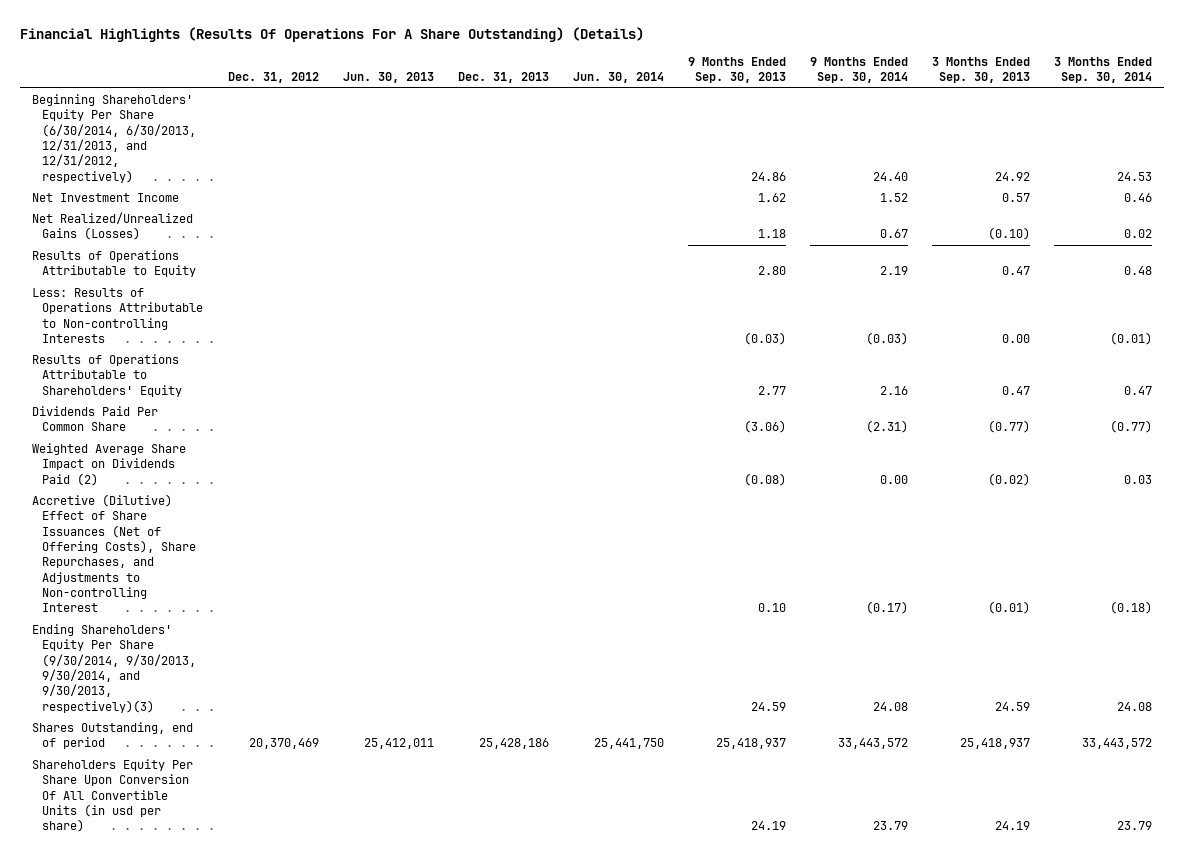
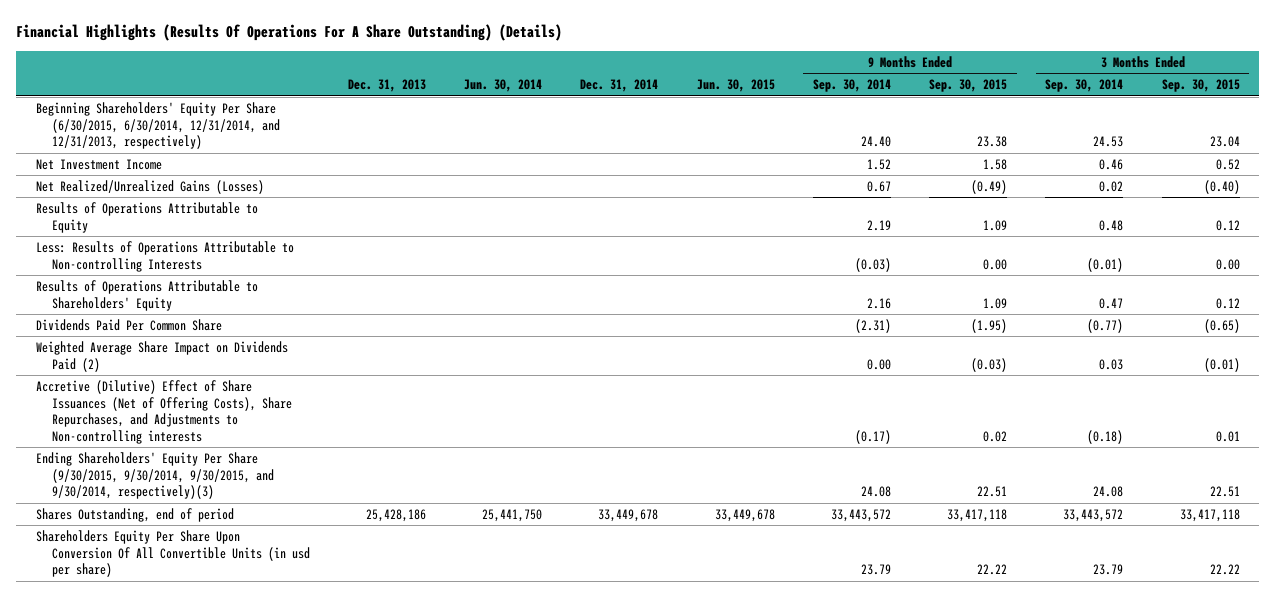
[227,72,319,84] Dec. 31, 2012 -> none
[342,72,434,84] Jun. 30, 2013 -> none
[687,56,786,84] 9 Months Ended Sep. 30, 2013 -> none
[931,56,1030,84] 3 Months Ended Sep. 30, 2013 -> none
none -> [580,79,659,93] Dec. 31, 2014
none -> [696,79,775,93] Jun. 30, 2015
none -> [929,79,1008,93] Sep. 30, 2015
none -> [1161,79,1240,93] Sep. 30, 2015
[31,94,197,183] Beginning Shareholders' Equity Per Share (6/30/2014, 6/30/2013, 12/31/2013, and 12/31/2012, respectively) -> [35,101,280,150] Beginning Shareholders' Equity Per Share (6/30/2015, 6/30/2014, 12/31/2014, and 12/31/2013, respectively)
[31,494,197,613] Accretive (Dilutive) Effect of Share Issuances (Net of Offering Costs), Share Repurchases, and Adjustments to Non-controlling Interest -> [35,379,292,444] Accretive (Dilutive) Effect of Share Issuances (Net of Offering Costs), Share Repurchases, and Adjustments to Non-controlling interests
[31,624,197,713] Ending Shareholders' Equity Per Share (9/30/2014, 9/30/2013, 9/30/2014, and 9/30/2013, respectively)(3) -> [35,451,274,500] Ending Shareholders' Equity Per Share (9/30/2015, 9/30/2014, 9/30/2015, and 9/30/2014, respectively)(3)

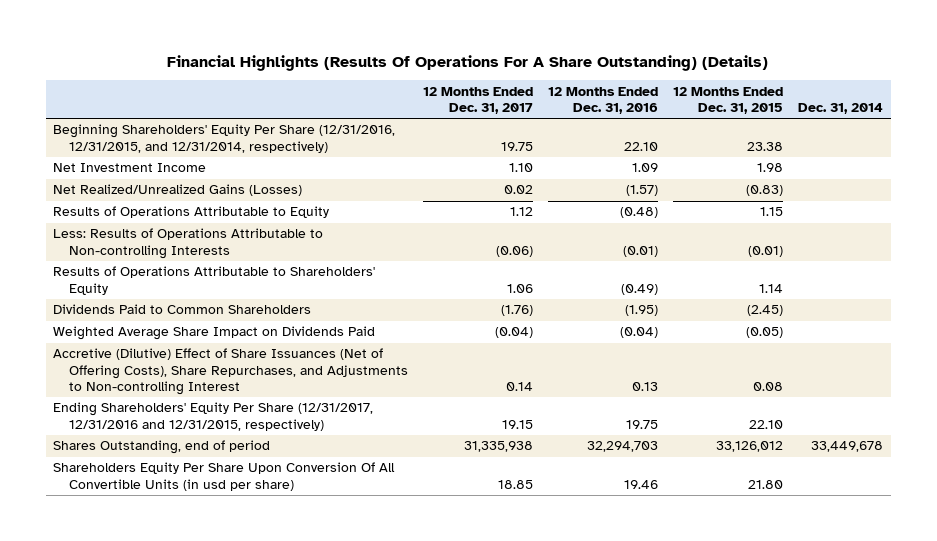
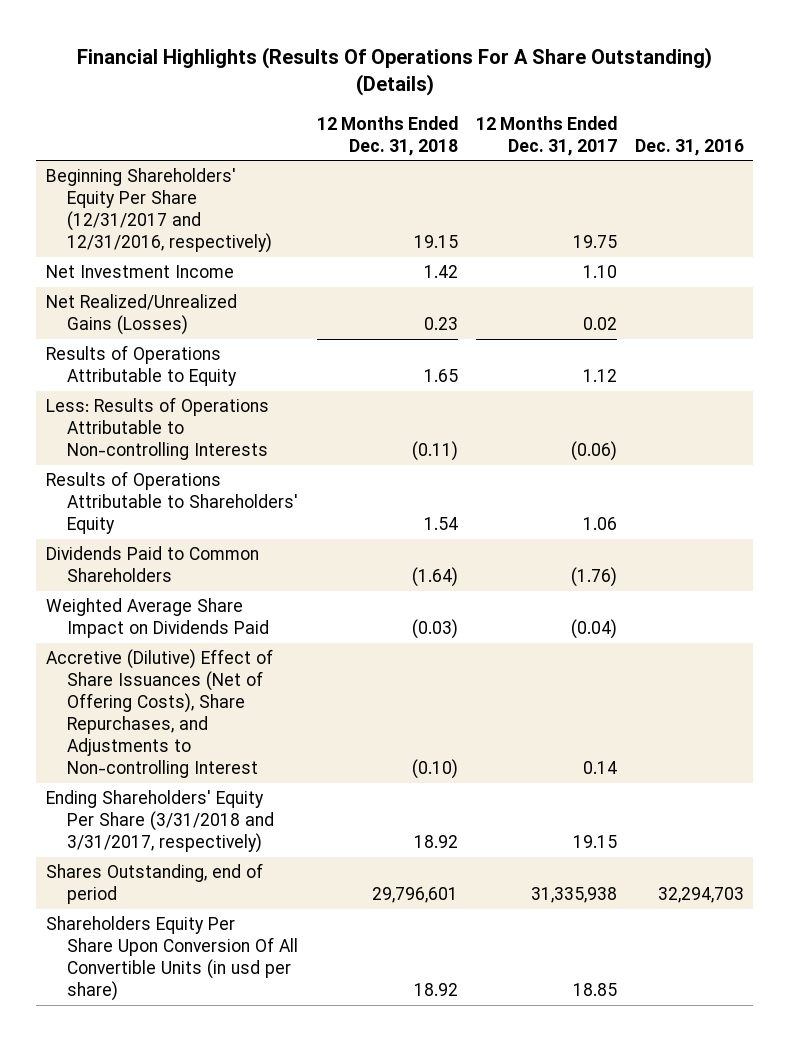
[548,86,659,114] 12 Months Ended Dec. 31, 2016 -> none
[673,86,784,114] 12 Months Ended Dec. 31, 2015 -> none
[798,102,884,114] Dec. 31, 2014 -> none
none -> [316,115,458,156] 12 Months Ended Dec. 31, 2018
none -> [635,138,745,156] Dec. 31, 2016
[53,124,396,153] Beginning Shareholders' Equity Per Share (12/31/2016, 12/31/2015, and 12/31/2014, respectively) -> [45,168,273,254] Beginning Shareholders' Equity Per Share (12/31/2017 and 12/31/2016, respectively)
[53,402,374,431] Ending Shareholders' Equity Per Share (12/31/2017, 12/31/2016 and 12/31/2015, respectively) -> [45,790,275,854] Ending Shareholders' Equity Per Share (3/31/2018 and 3/31/2017, respectively)

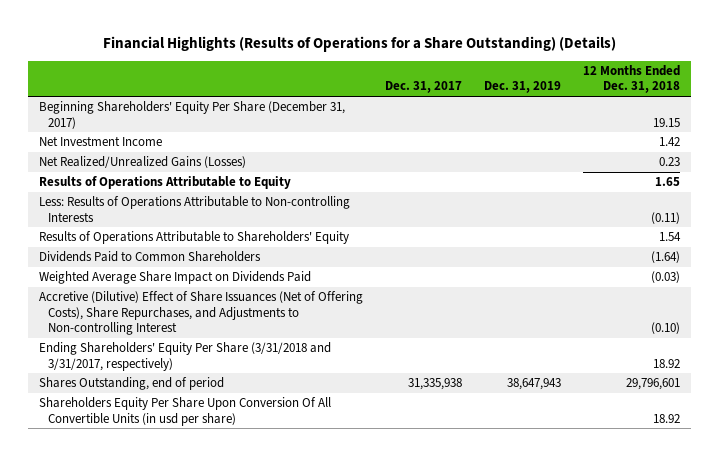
[76,46,712,96] Financial Highlights (Results Of Operations For A Share Outstanding) (Details) -> [102,35,616,52] Financial Highlights (Results of Operations for a Share Outstanding) (Details)
[476,115,618,156] 12 Months Ended Dec. 31, 2017 -> none
[635,138,745,156] Dec. 31, 2016 -> none
none -> [385,81,463,94] Dec. 31, 2017
none -> [484,81,562,94] Dec. 31, 2019
[45,168,273,254] Beginning Shareholders' Equity Per Share (12/31/2017 and 12/31/2016, respectively) -> [38,101,345,129] Beginning Shareholders' Equity Per Share (December 31, 2017)

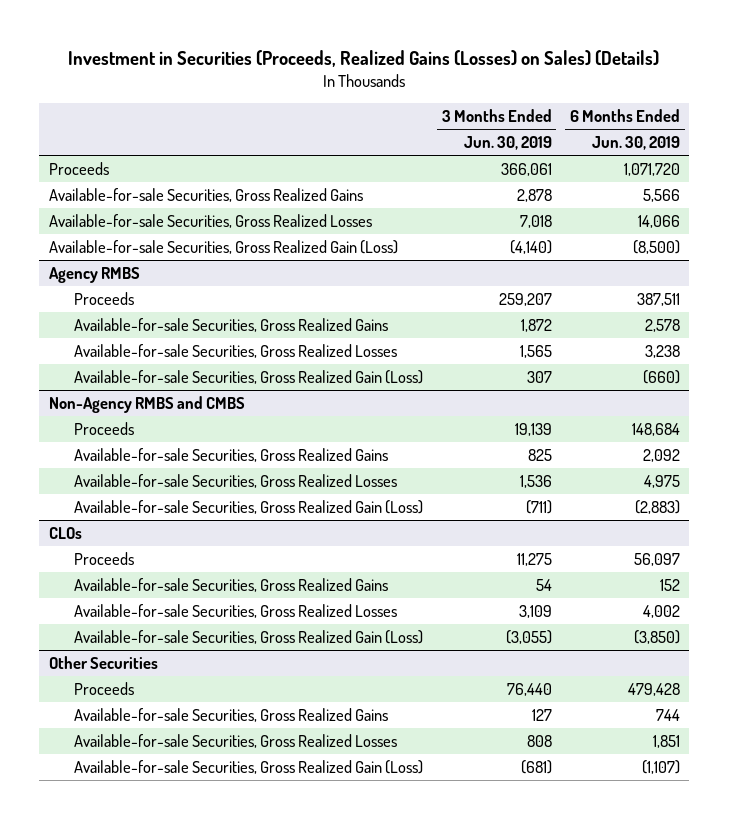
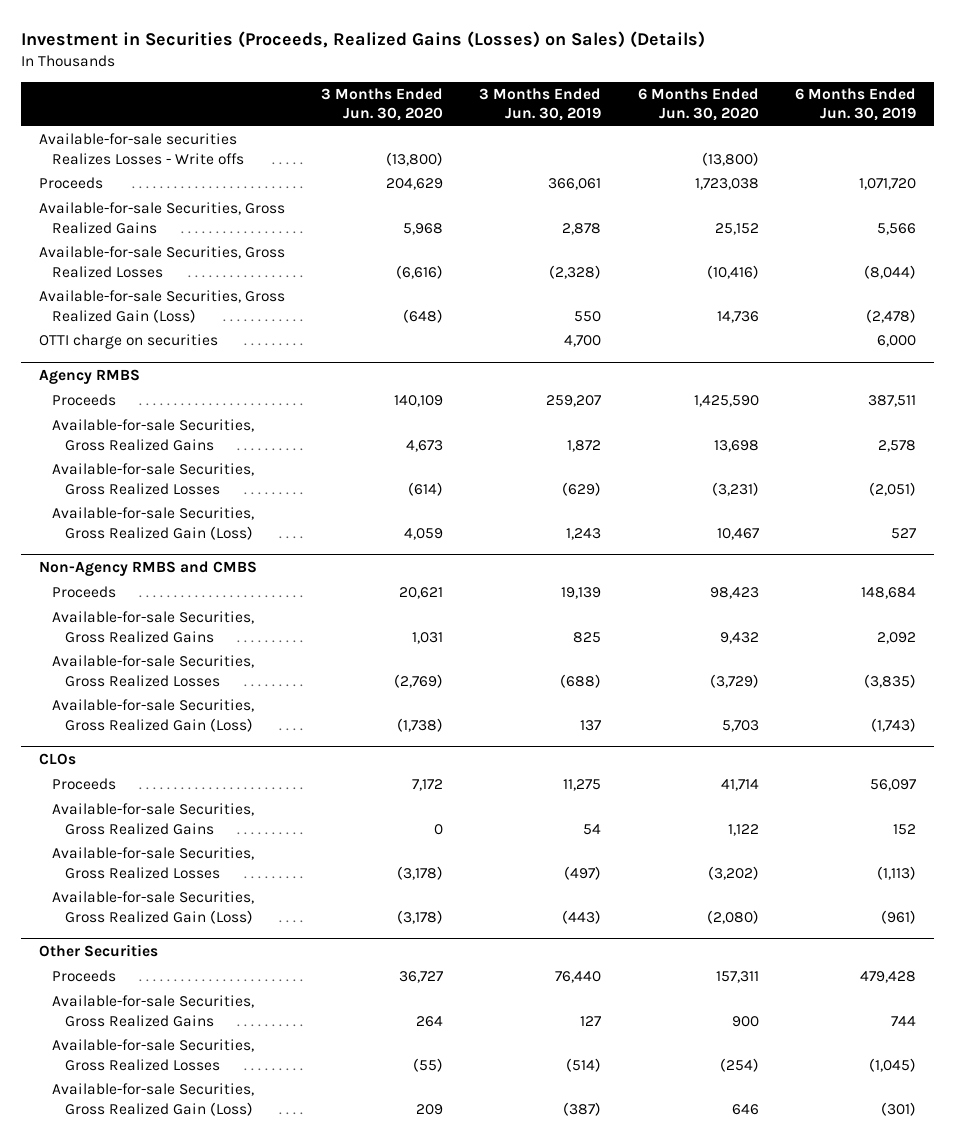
none -> [321,88,444,122] 3 Months Ended Jun. 30, 2020
none -> [637,88,759,122] 6 Months Ended Jun. 30, 2020
none -> [38,133,244,165] Available-for-sale securities Realizes Losses - Write offs
[519,215,552,229] 7,018 -> [549,264,602,279] (2,328)
[637,215,680,229] 14,066 -> [864,264,917,279] (8,044)
[509,240,552,255] (4,140) -> [574,310,602,322] 550
[632,240,680,255] (8,500) -> [866,308,917,323] (2,478)
none -> [38,334,218,350] OTTI charge on securities
[519,345,552,359] 1,565 -> [562,481,602,496] (629)
[644,345,680,359] 3,238 -> [869,481,917,496] (2,051)
[526,371,552,384] 307 -> [566,527,602,540] 1,243
[642,370,680,385] (660) -> [891,527,917,539] 527
[519,475,552,489] 1,536 -> [560,673,602,688] (688)
[643,475,680,489] 4,975 -> [864,673,917,688] (3,835)
[525,500,552,515] (711) -> [580,719,602,731] 137
[634,500,680,515] (2,883) -> [871,717,917,732] (1,743)
[518,605,552,619] 3,109 -> [564,865,602,880] (497)
[642,605,680,619] 4,002 -> [877,865,917,880] (1,113)
[505,630,552,645] (3,055) -> [562,909,602,924] (443)
[633,630,680,645] (3,850) -> [881,909,917,924] (961)
[526,735,552,748] 808 -> [566,1057,602,1072] (514)
[652,735,680,749] 1,851 -> [869,1057,917,1072] (1,045)
[520,760,552,775] (681) -> [563,1101,602,1116] (387)
[641,760,680,775] (1,107) -> [881,1101,917,1116] (301)

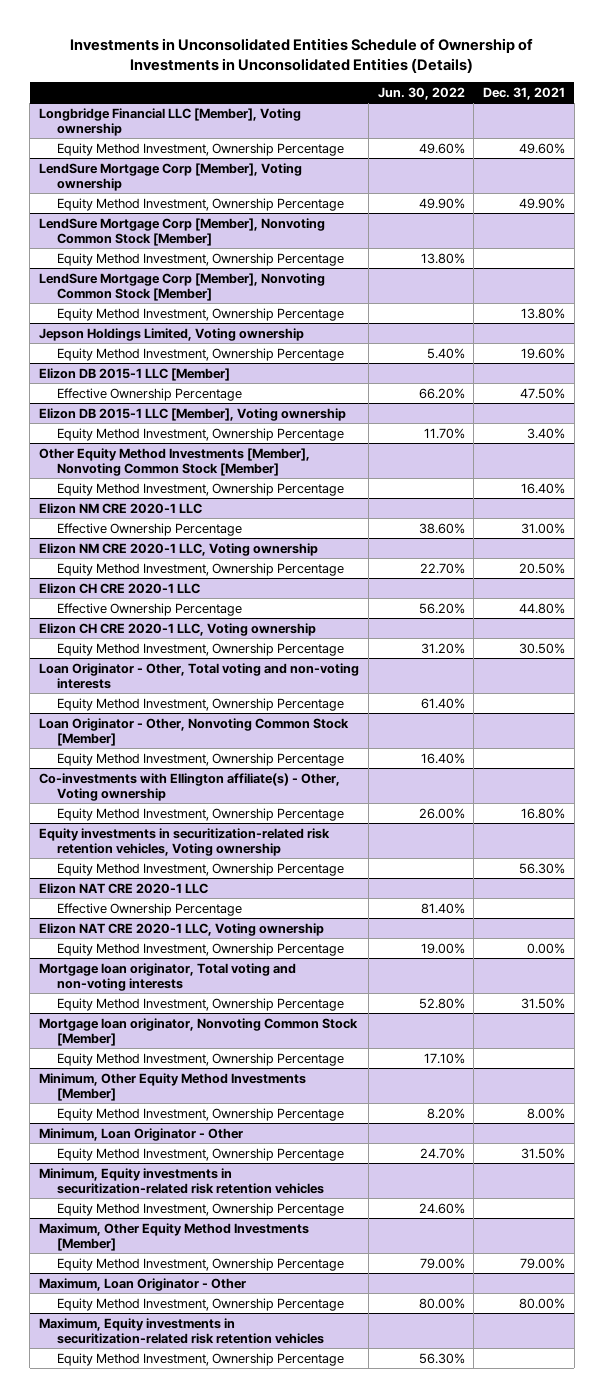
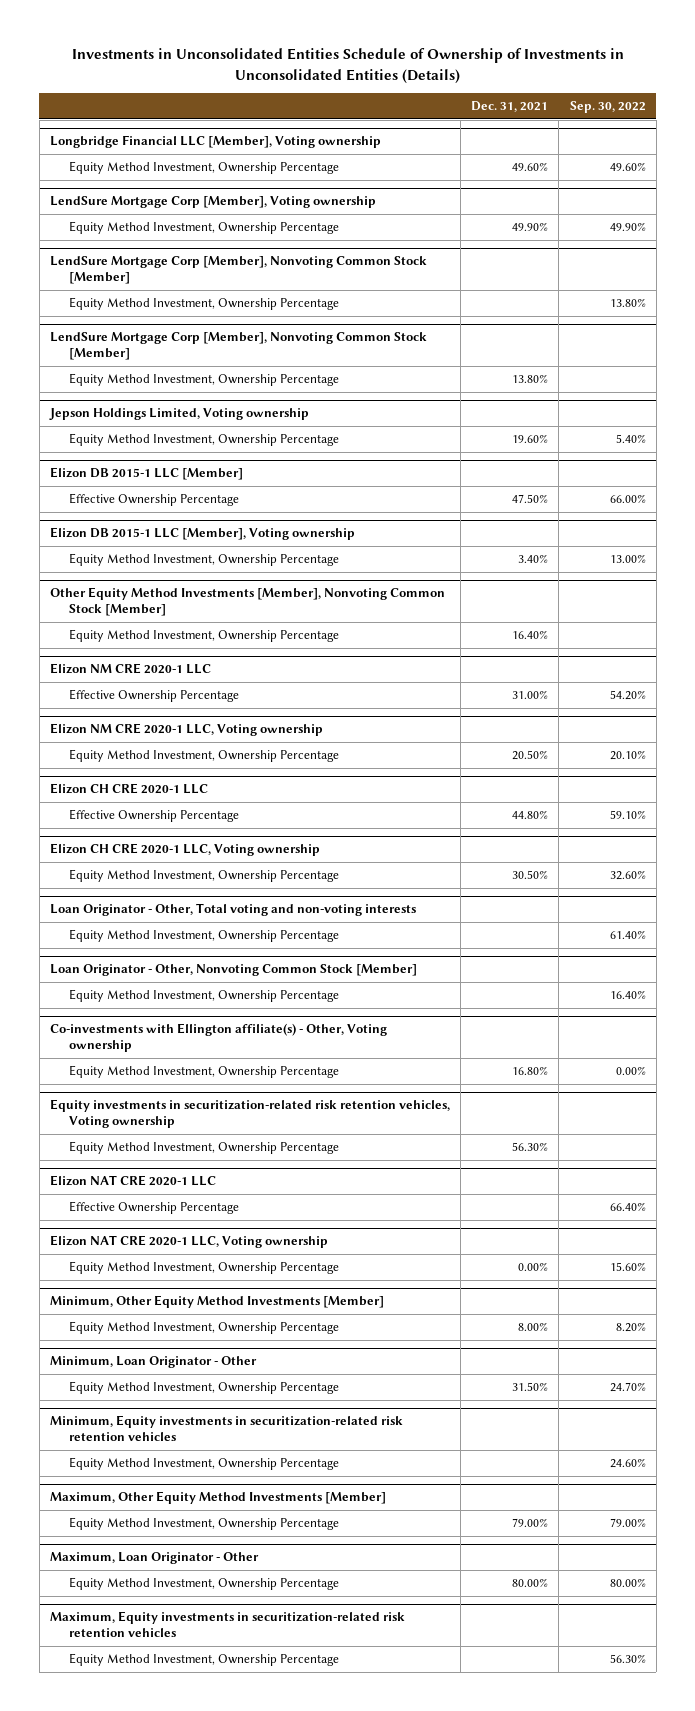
[377,86,465,100] Jun. 30, 2022 -> none
none -> [569,101,646,114] Sep. 30, 2022
[38,962,296,991] Mortgage loan originator, Total voting and non-voting interests -> none
[56,997,344,1011] Equity Method Investment, Ownership Percentage -> none
[38,1017,358,1046] Mortgage loan originator, Nonvoting Common Stock [Member] -> none
[56,1052,344,1066] Equity Method Investment, Ownership Percentage -> none

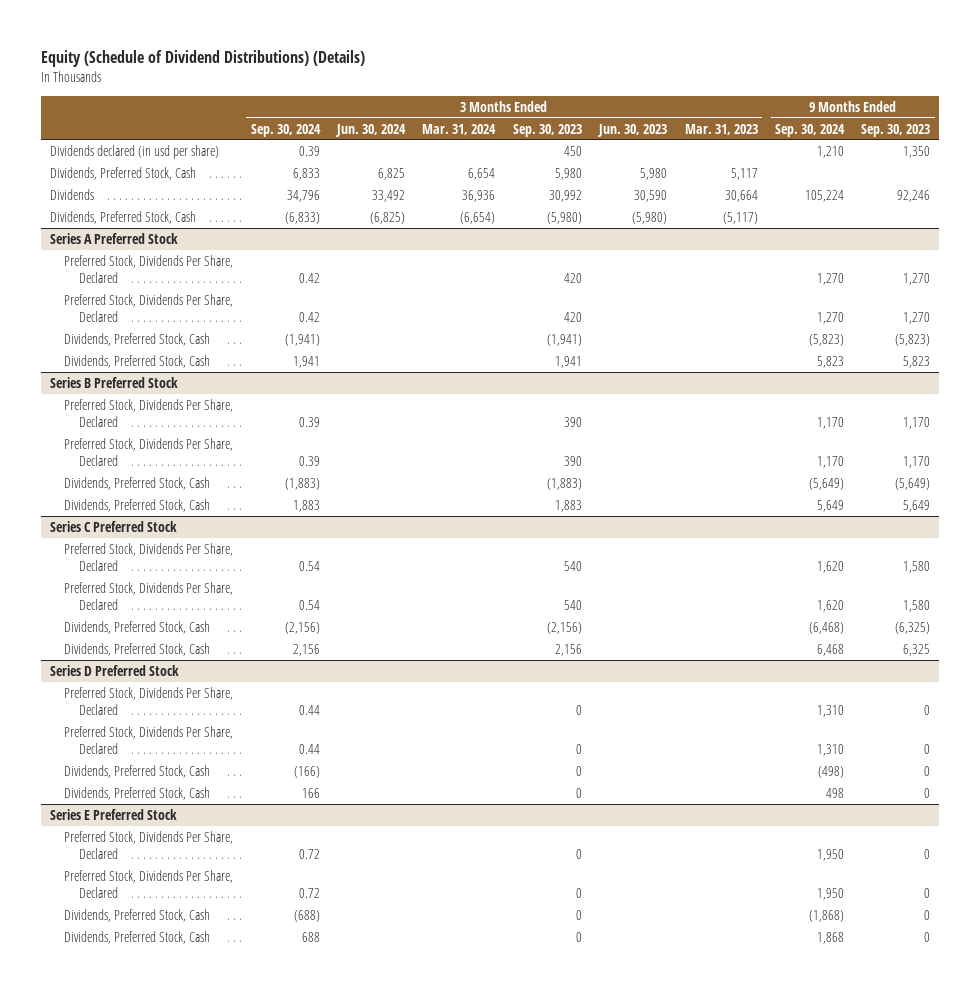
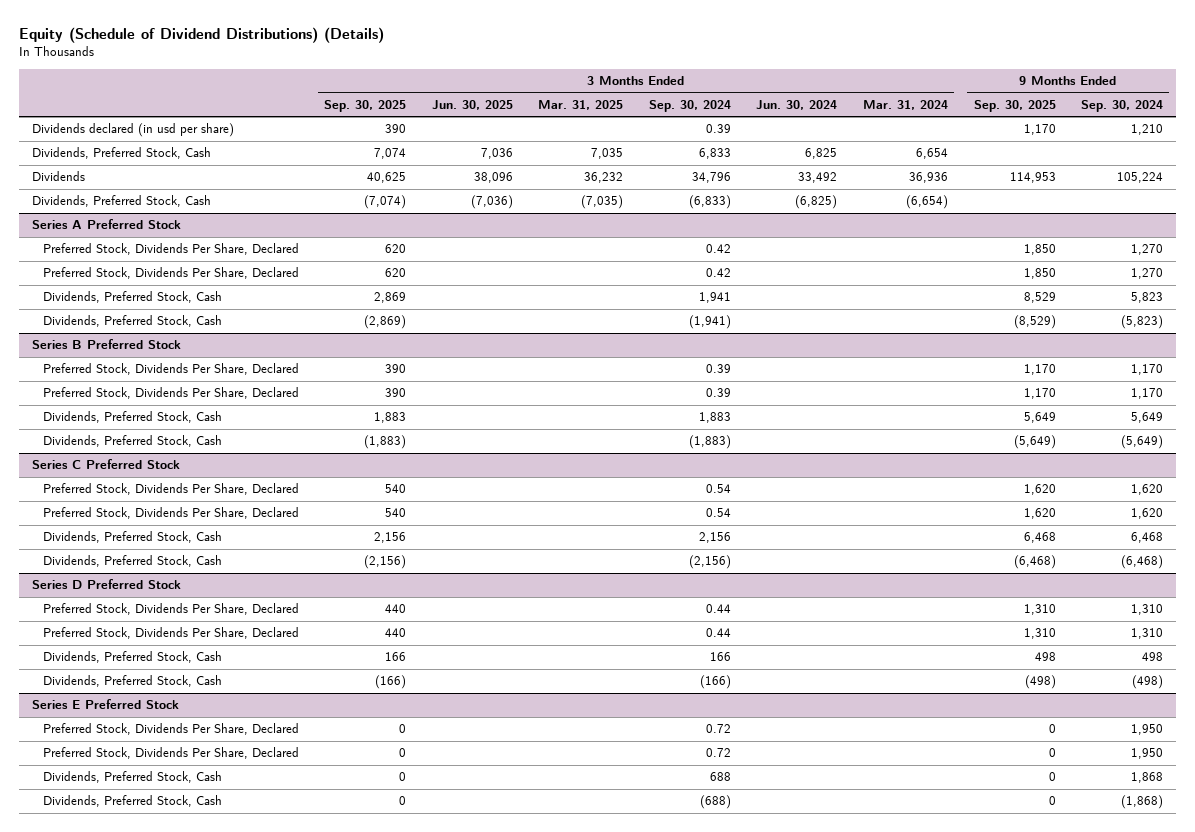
[512,123,582,137] Sep. 30, 2023 -> none
[597,123,668,137] Jun. 30, 2023 -> none
[684,123,758,135] Mar. 31, 2023 -> none
[861,123,931,137] Sep. 30, 2023 -> none
none -> [324,99,407,112] Sep. 30, 2025
none -> [431,99,513,110] Jun. 30, 2025
none -> [538,99,624,110] Mar. 31, 2025
none -> [973,99,1056,112] Sep. 30, 2025
[64,332,211,346] Dividends, Preferred Stock, Cash -> [42,315,222,328] Dividends, Preferred Stock, Cash
[64,476,211,490] Dividends, Preferred Stock, Cash -> [42,435,222,448] Dividends, Preferred Stock, Cash
[64,620,211,634] Dividends, Preferred Stock, Cash -> [42,555,222,568] Dividends, Preferred Stock, Cash
[64,764,211,778] Dividends, Preferred Stock, Cash -> [42,675,222,688] Dividends, Preferred Stock, Cash
[64,908,211,922] Dividends, Preferred Stock, Cash -> [42,795,222,808] Dividends, Preferred Stock, Cash

